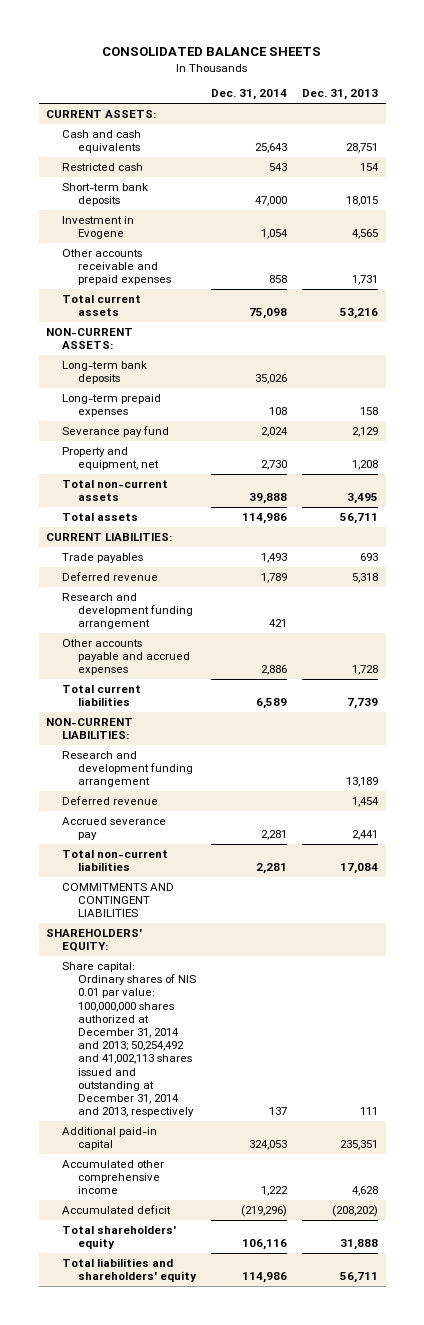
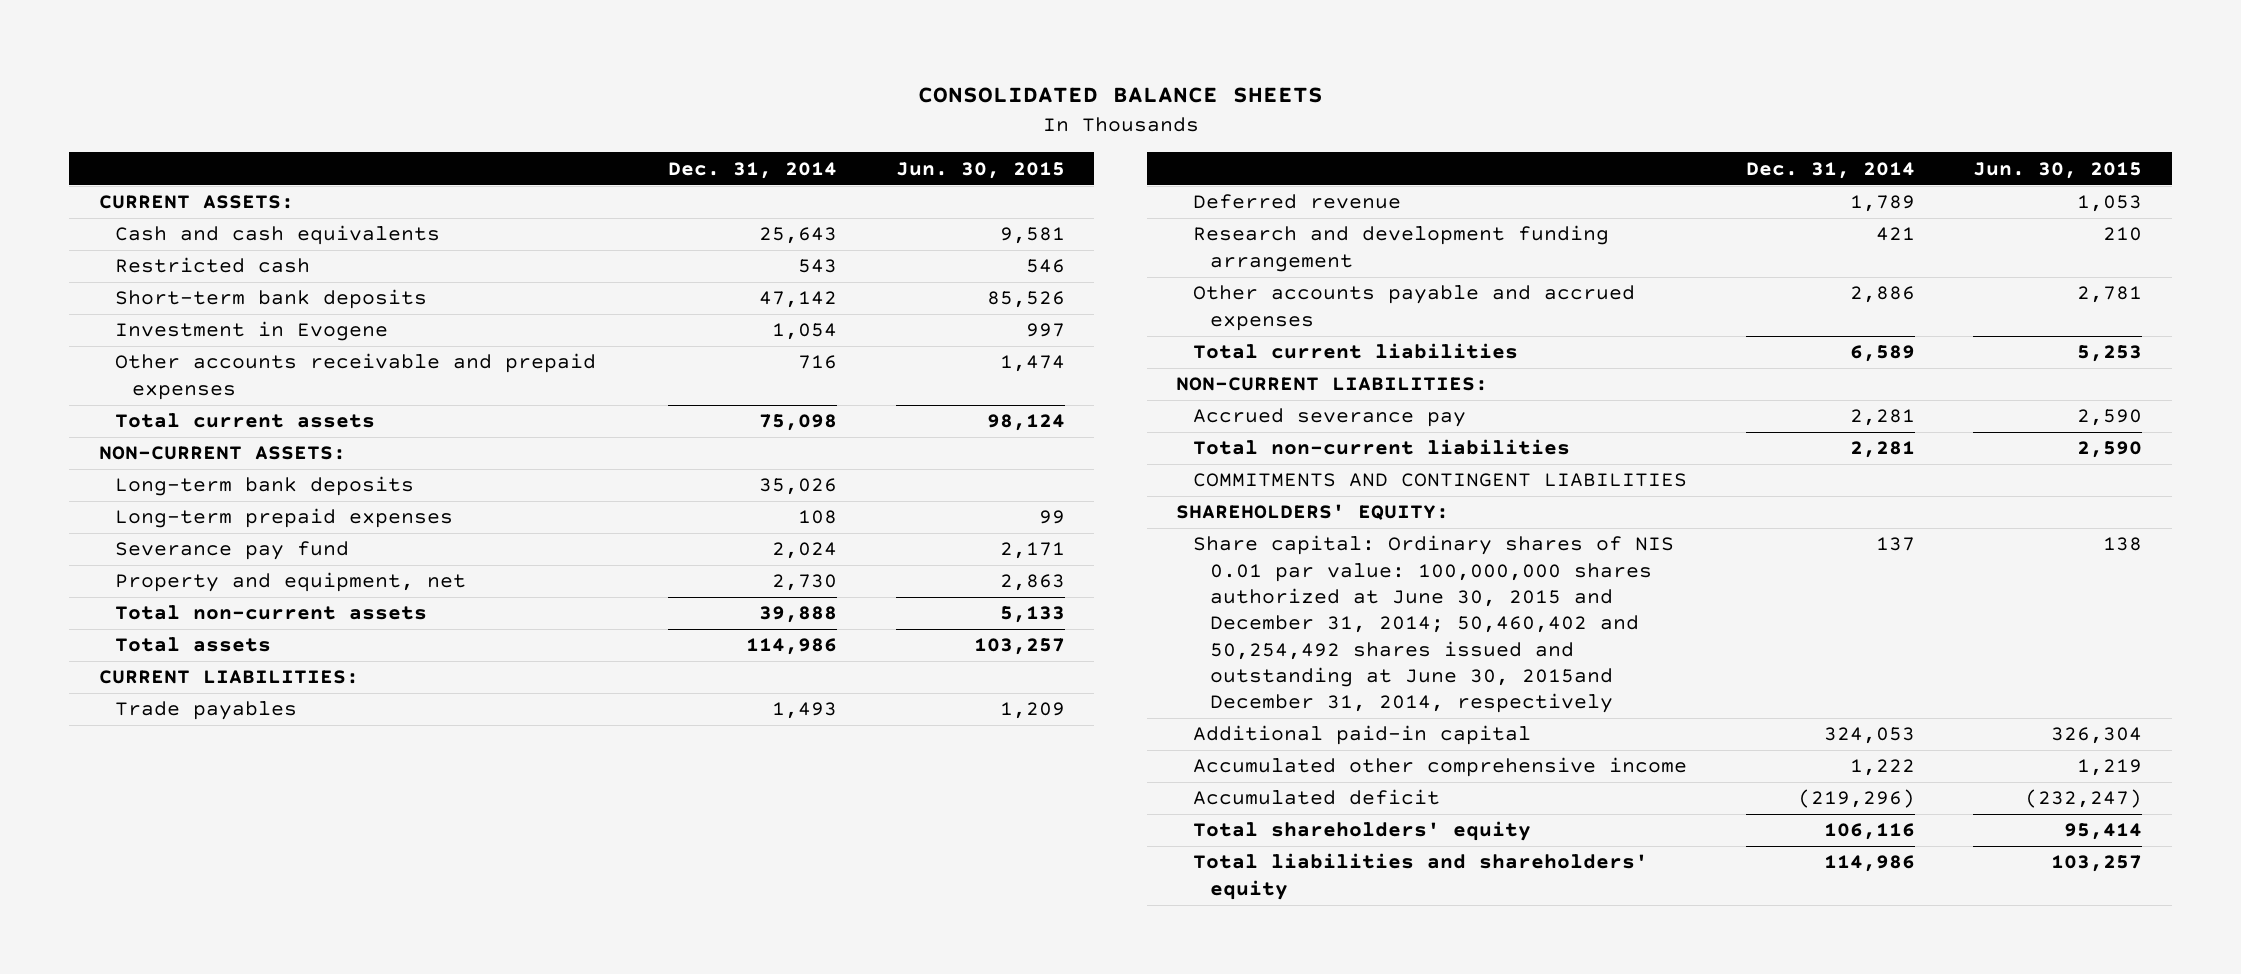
[302,89,379,101] Dec. 31, 2013 -> none
none -> [895,161,1065,179] Jun. 30, 2015
[255,196,288,207] 47,000 -> [759,291,838,309] 47,142
[269,275,288,284] 858 -> [798,355,838,370] 716
[62,751,194,788] Research and development funding arrangement -> none
[62,796,159,806] Deferred revenue -> none
[62,962,197,1118] Share capital: Ordinary shares of NIS 0.01 par value: 100,000,000 shares authorized at December 31, 2014 and 2013; 50,254,492 and 41,002,113 shares issued and outstanding at December 31, 2014 and 2013, respectively -> [1193,535,1675,714] Share capital: Ordinary shares of NIS 0.01 par value: 100,000,000 shares authorized at June 30, 2015 and December 31, 2014; 50,460,402 and 50,254,492 shares issued and outstanding at June 30, 2015and December 31, 2014, respectively

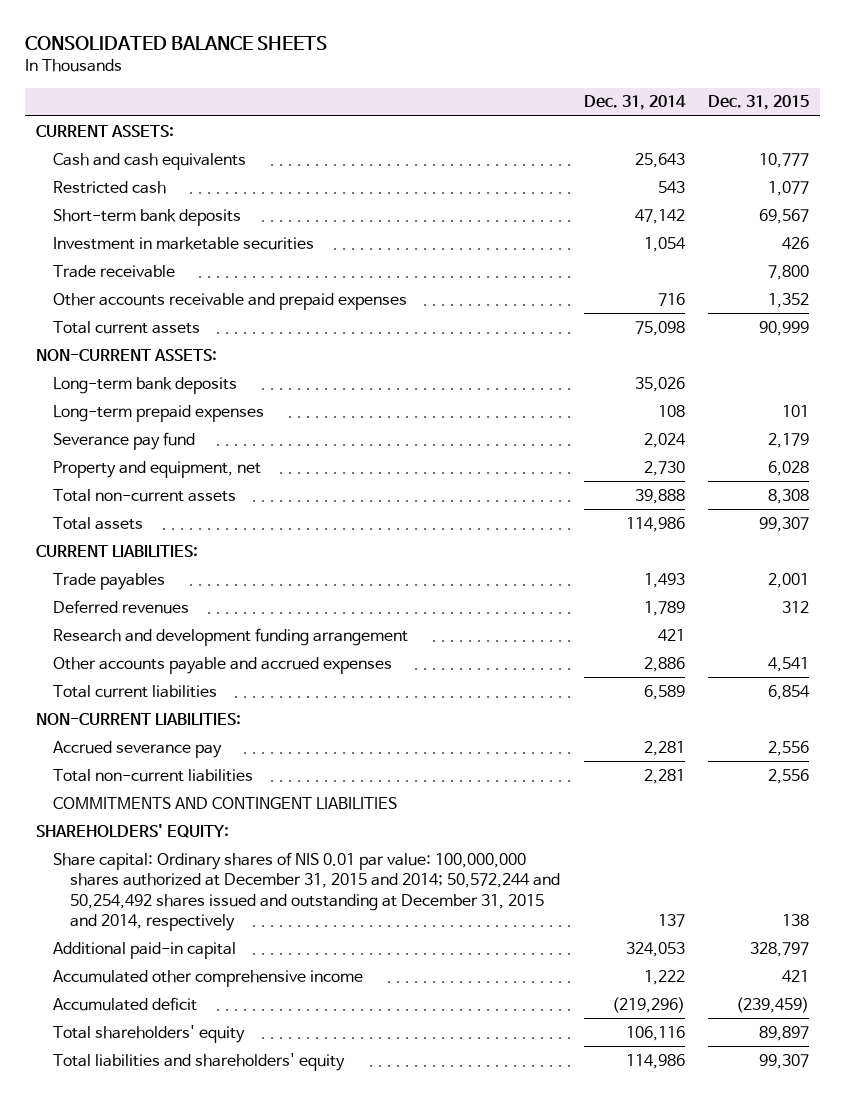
[895,161,1065,179] Jun. 30, 2015 -> none
none -> [707,95,809,111] Dec. 31, 2015
[115,321,389,342] Investment in Evogene -> [53,236,315,250] Investment in marketable securities
none -> [53,264,176,278] Trade receivable
[1193,194,1402,210] Deferred revenue -> [53,599,190,614] Deferred revenues
[1193,535,1675,714] Share capital: Ordinary shares of NIS 0.01 par value: 100,000,000 shares authorized at June 30, 2015 and December 31, 2014; 50,460,402 and 50,254,492 shares issued and outstanding at June 30, 2015and December 31, 2014, respectively -> [53,851,561,932] Share capital: Ordinary shares of NIS 0.01 par value: 100,000,000 shares authorized at December 31, 2015 and 2014; 50,572,244 and 50,254,492 shares issued and outstanding at December 31, 2015 and 2014, respectively

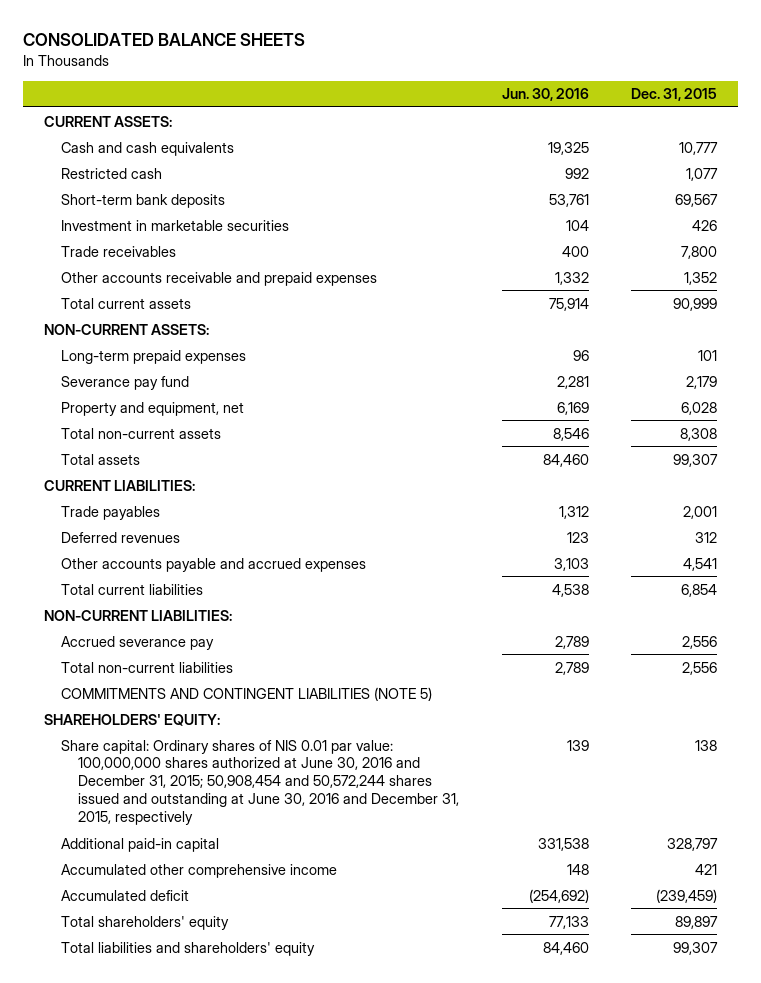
[583,95,686,111] Dec. 31, 2014 -> none
none -> [501,88,589,102] Jun. 30, 2016
[53,264,176,278] Trade receivable -> [61,245,177,257] Trade receivables
[53,376,238,394] Long-term bank deposits -> none
[53,627,409,646] Research and development funding arrangement -> none
[53,796,398,810] COMMITMENTS AND CONTINGENT LIABILITIES -> [61,686,433,701] COMMITMENTS AND CONTINGENT LIABILITIES (NOTE 5)
[53,851,561,932] Share capital: Ordinary shares of NIS 0.01 par value: 100,000,000 shares authorized at December 31, 2015 and 2014; 50,572,244 and 50,254,492 shares issued and outstanding at December 31, 2015 and 2014, respectively -> [61,739,460,825] Share capital: Ordinary shares of NIS 0.01 par value: 100,000,000 shares authorized at June 30, 2016 and December 31, 2015; 50,908,454 and 50,572,244 shares issued and outstanding at June 30, 2016 and December 31, 2015, respectively

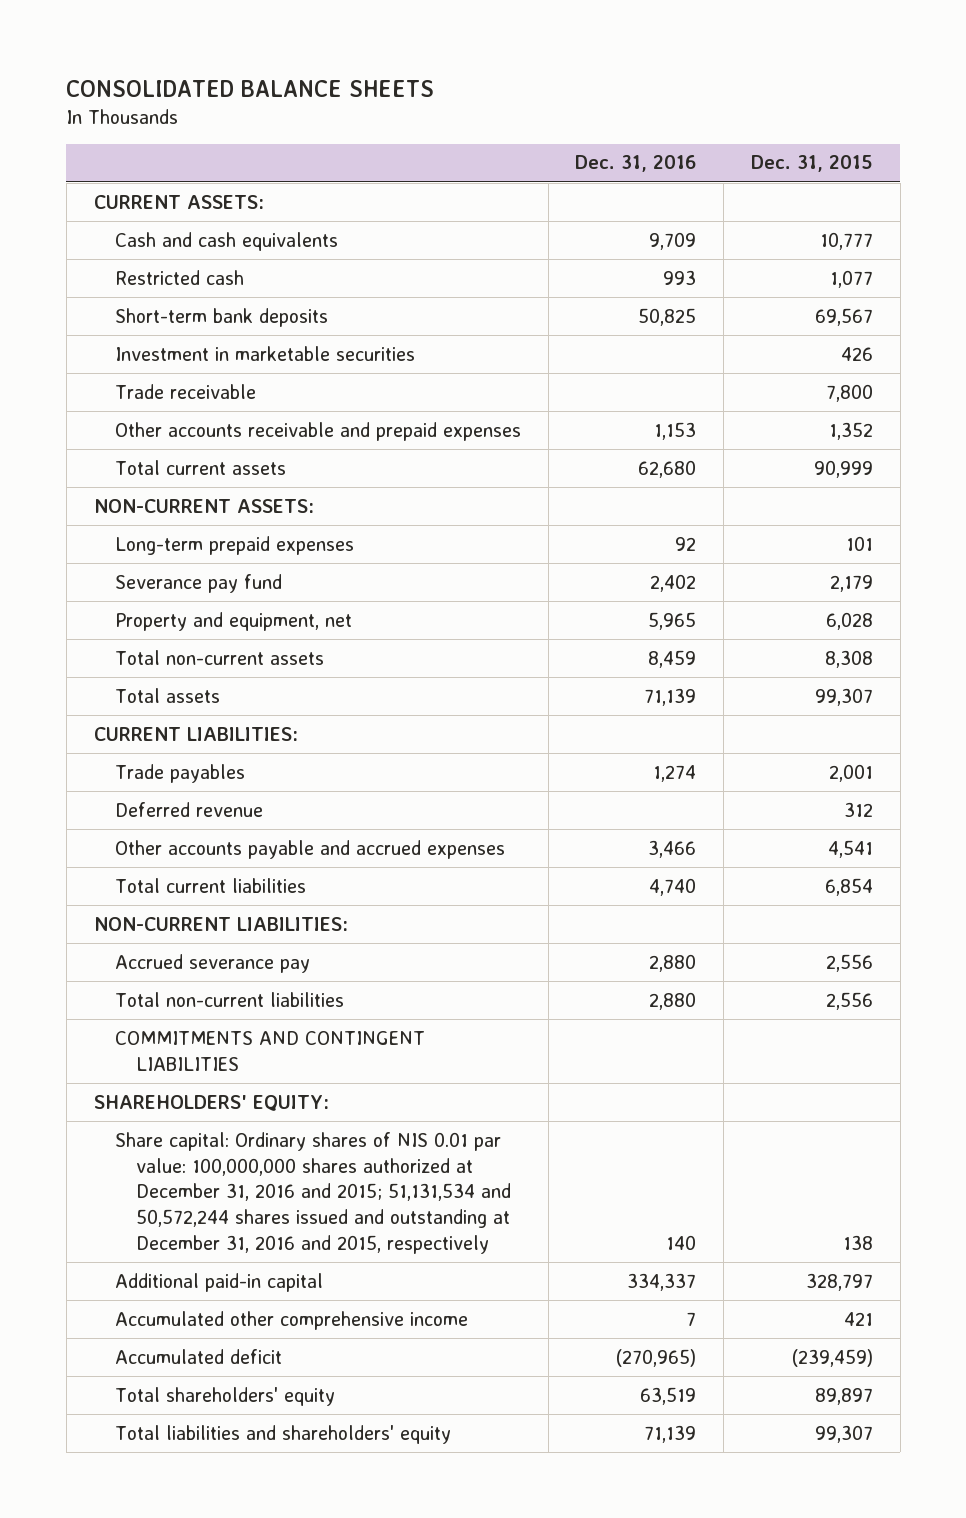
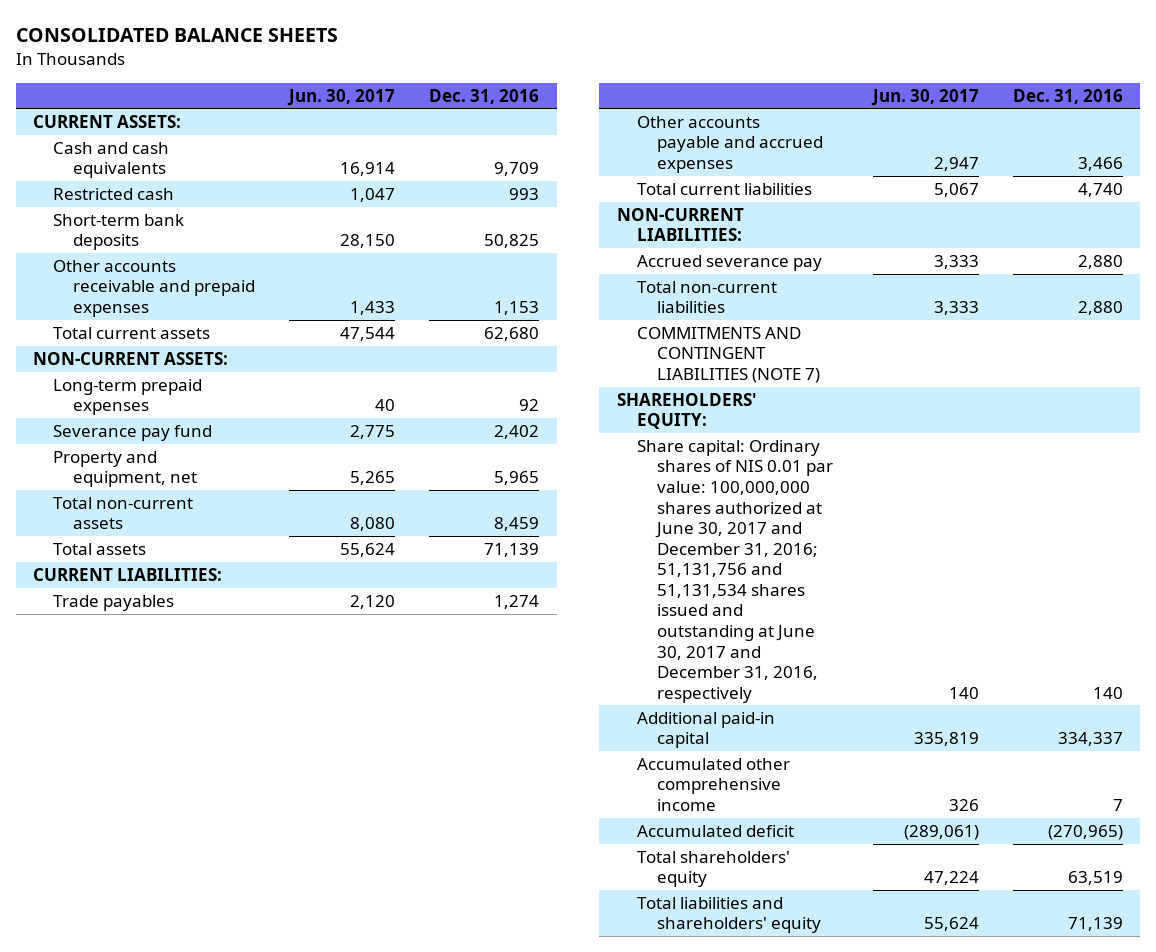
[750,155,873,173] Dec. 31, 2015 -> none
none -> [287,88,396,106] Jun. 30, 2017
[114,345,415,361] Investment in marketable securities -> none
[114,383,256,399] Trade receivable -> none
[114,801,263,817] Deferred revenue -> none
[114,1030,425,1071] COMMITMENTS AND CONTINGENT LIABILITIES -> [636,326,820,384] COMMITMENTS AND CONTINGENT LIABILITIES (NOTE 7)
[114,1131,512,1254] Share capital: Ordinary shares of NIS 0.01 par value: 100,000,000 shares authorized at December 31, 2016 and 2015; 51,131,534 and 50,572,244 shares issued and outstanding at December 31, 2016 and 2015, respectively -> [636,439,833,703] Share capital: Ordinary shares of NIS 0.01 par value: 100,000,000 shares authorized at June 30, 2017 and December 31, 2016; 51,131,756 and 51,131,534 shares issued and outstanding at June 30, 2017 and December 31, 2016, respectively

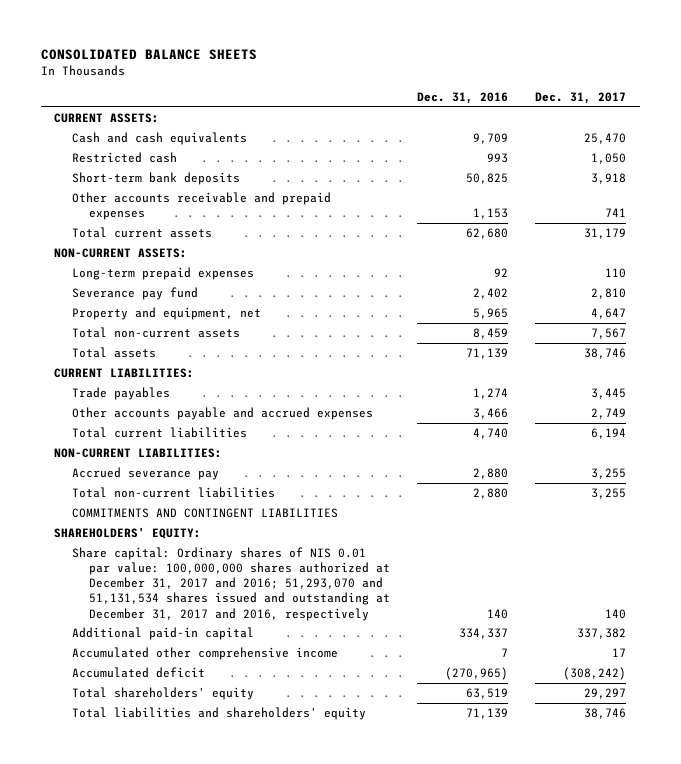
[287,88,396,106] Jun. 30, 2017 -> none
none -> [535,91,627,104] Dec. 31, 2017
[636,326,820,384] COMMITMENTS AND CONTINGENT LIABILITIES (NOTE 7) -> [71,508,338,519] COMMITMENTS AND CONTINGENT LIABILITIES
[636,439,833,703] Share capital: Ordinary shares of NIS 0.01 par value: 100,000,000 shares authorized at June 30, 2017 and December 31, 2016; 51,131,756 and 51,131,534 shares issued and outstanding at June 30, 2017 and December 31, 2016, respectively -> [71,547,391,621] Share capital: Ordinary shares of NIS 0.01 par value: 100,000,000 shares authorized at December 31, 2017 and 2016; 51,293,070 and 51,131,534 shares issued and outstanding at December 31, 2017 and 2016, respectively

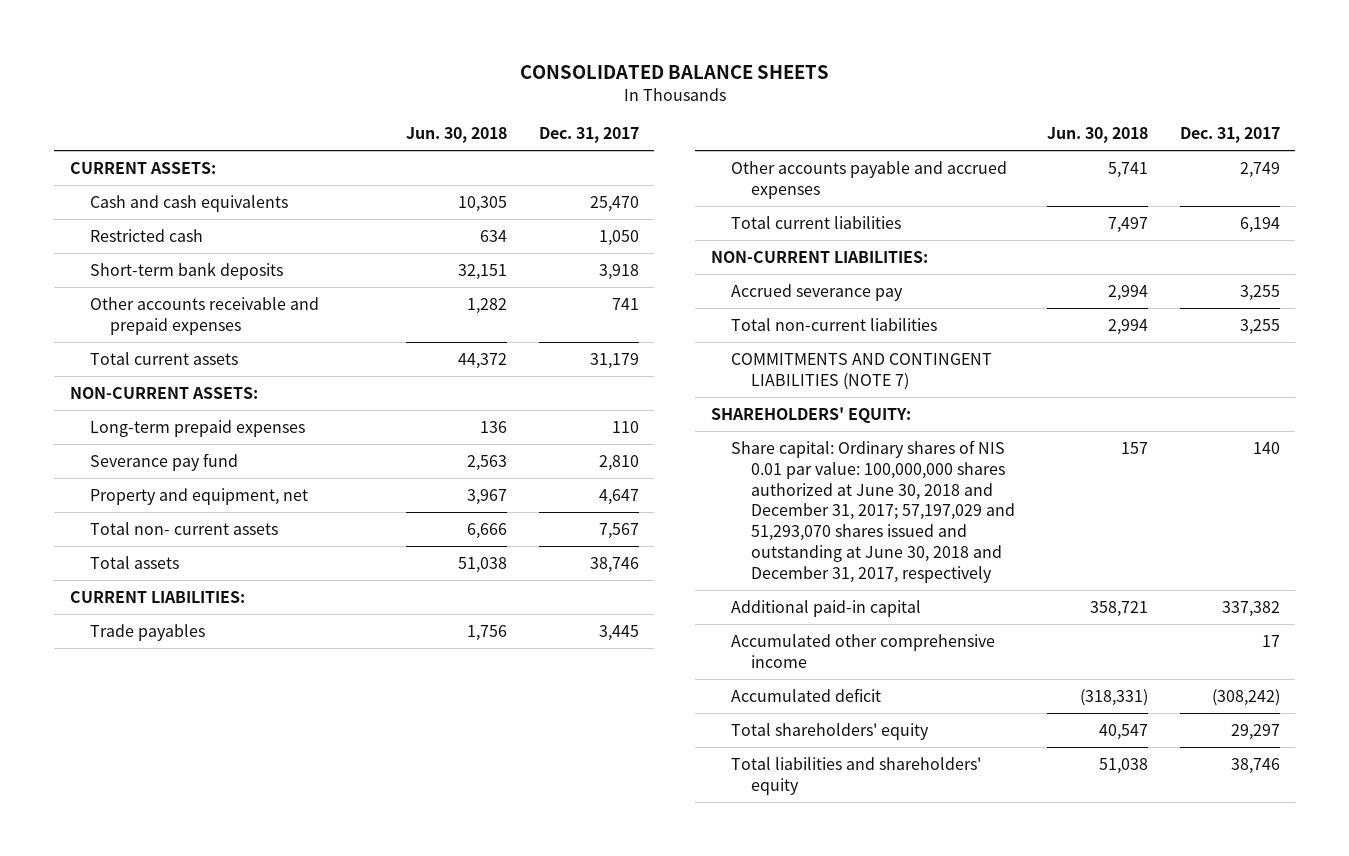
[417,91,509,104] Dec. 31, 2016 -> none
none -> [405,127,507,144] Jun. 30, 2018
[71,327,240,339] Total non-current assets -> [89,521,278,535] Total non- current assets
[71,508,338,519] COMMITMENTS AND CONTINGENT LIABILITIES -> [730,352,992,390] COMMITMENTS AND CONTINGENT LIABILITIES (NOTE 7)
[71,547,391,621] Share capital: Ordinary shares of NIS 0.01 par value: 100,000,000 shares authorized at December 31, 2017 and 2016; 51,293,070 and 51,131,534 shares issued and outstanding at December 31, 2017 and 2016, respectively -> [730,439,1015,584] Share capital: Ordinary shares of NIS 0.01 par value: 100,000,000 shares authorized at June 30, 2018 and December 31, 2017; 57,197,029 and 51,293,070 shares issued and outstanding at June 30, 2018 and December 31, 2017, respectively

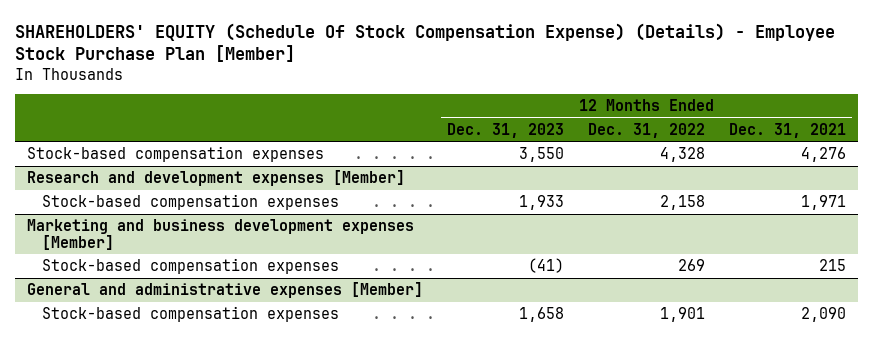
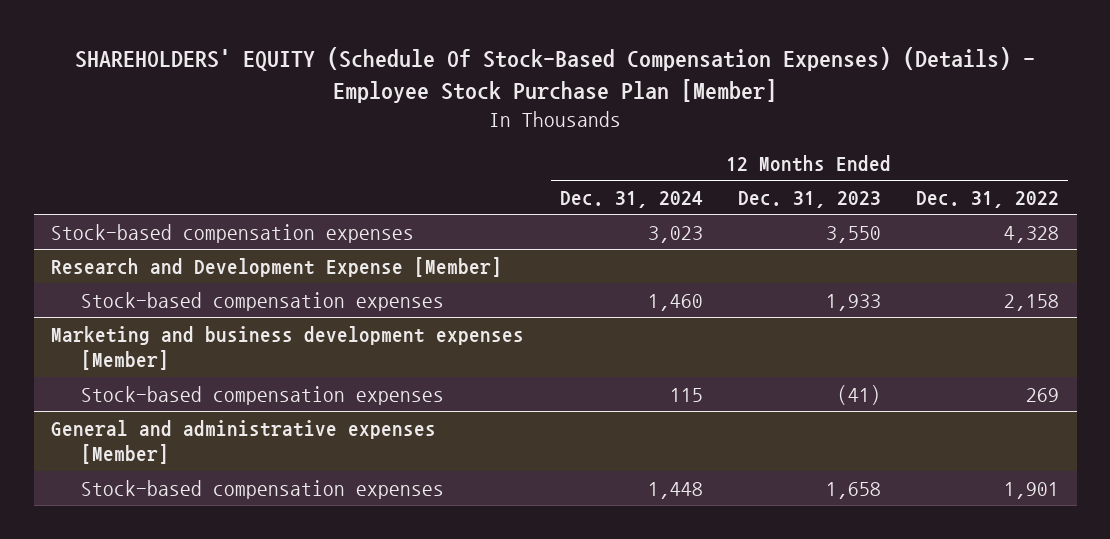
[15,22,836,63] SHAREHOLDERS' EQUITY (Schedule Of Stock Compensation Expense) (Details) - Employee Stock Purchase Plan [Member] -> [75,46,1036,103] SHAREHOLDERS' EQUITY (Schedule Of Stock-Based Compensation Expenses) (Details) - Employee Stock Purchase Plan [Member]
[729,122,847,138] Dec. 31, 2021 -> none
none -> [559,191,703,209] Dec. 31, 2024
[27,170,406,187] Research and development expenses [Member] -> [51,256,503,277] Research and Development Expense [Member]

